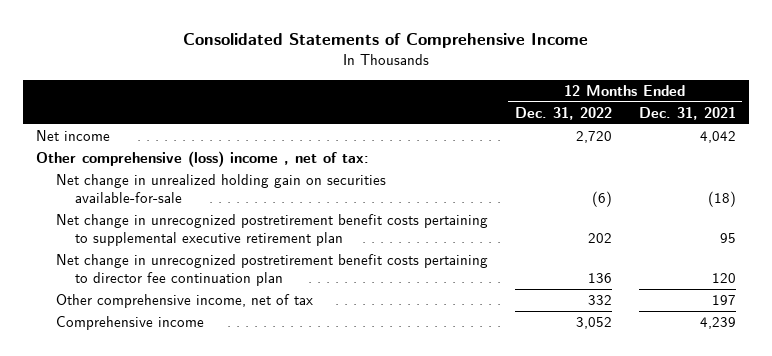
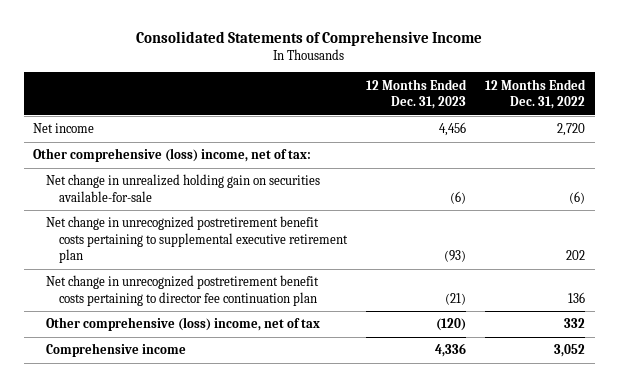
[638,106,736,120] Dec. 31, 2021 -> none
none -> [366,78,468,110] 12 Months Ended Dec. 31, 2023
[36,151,370,168] Other comprehensive (loss) income , net of tax: -> [33,148,312,163] Other comprehensive (loss) income, net of tax:
[55,294,313,309] Other comprehensive income, net of tax -> [46,317,321,332] Other comprehensive (loss) income, net of tax

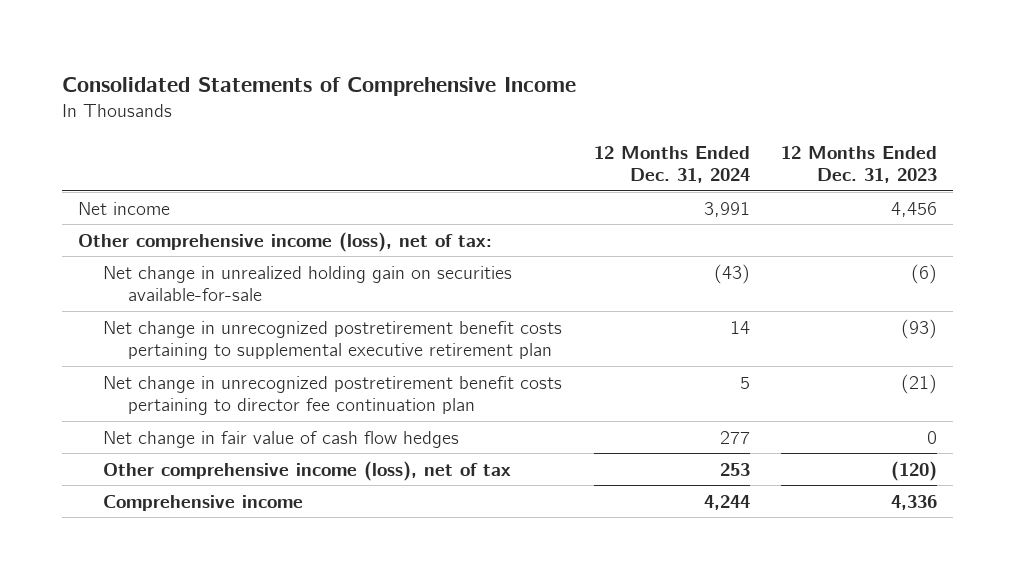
[485,78,587,110] 12 Months Ended Dec. 31, 2022 -> none
none -> [593,145,750,184] 12 Months Ended Dec. 31, 2024
[33,148,312,163] Other comprehensive (loss) income, net of tax: -> [78,231,493,252] Other comprehensive income (loss), net of tax:
none -> [103,430,460,448] Net change in fair value of cash flow hedges
[46,317,321,332] Other comprehensive (loss) income, net of tax -> [103,460,512,481] Other comprehensive income (loss), net of tax

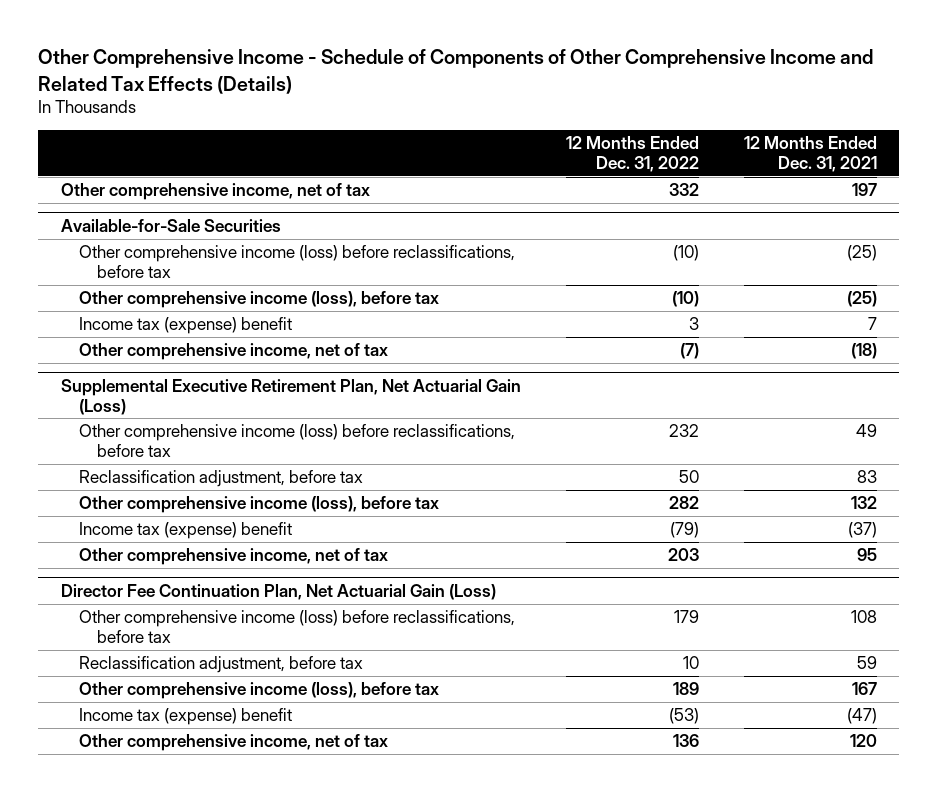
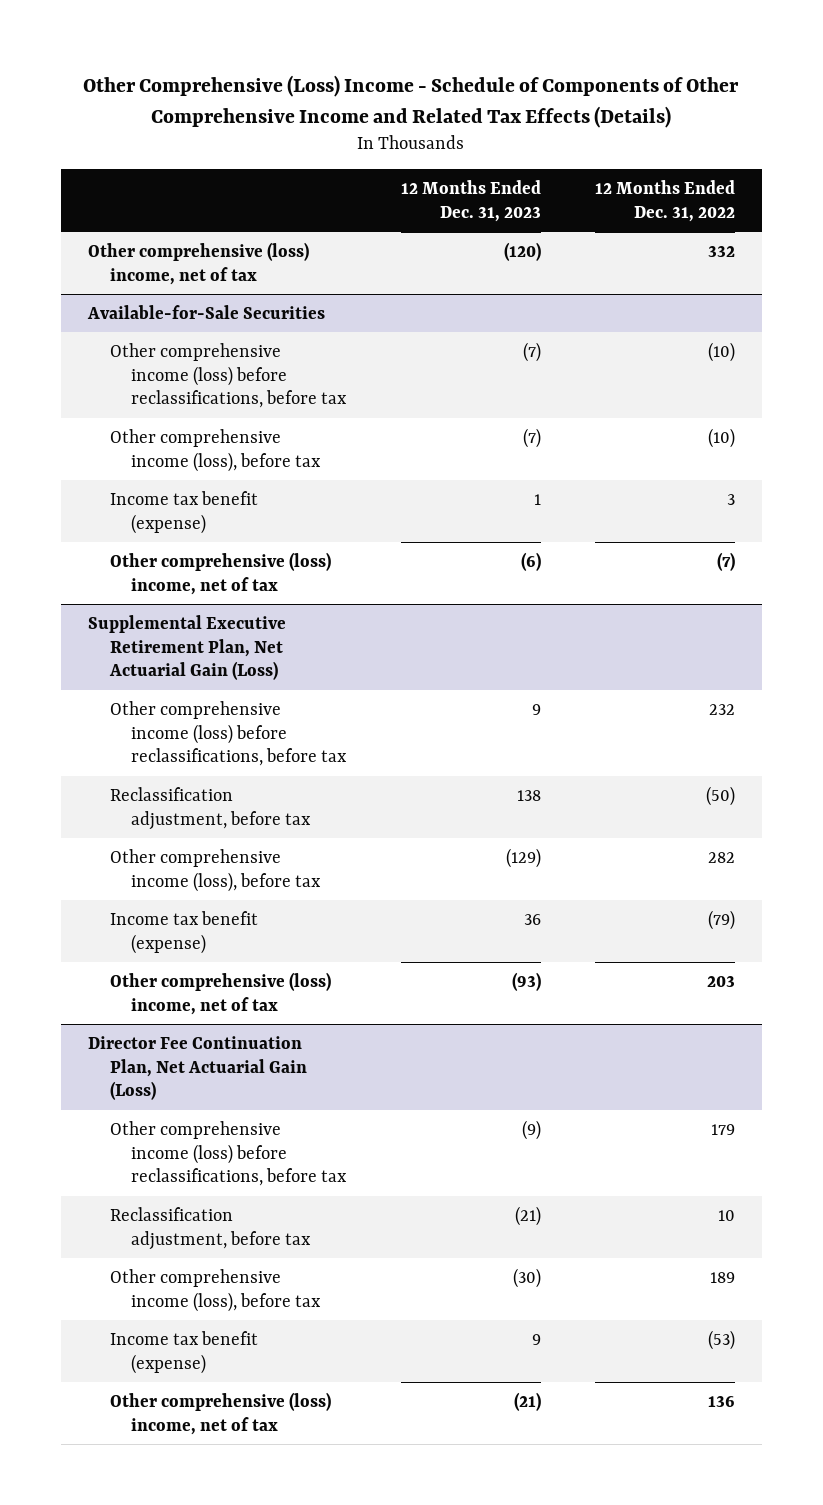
[38,49,874,94] Other Comprehensive Income - Schedule of Components of Other Comprehensive Income and Related Tax Effects (Details) -> [83,74,740,128] Other Comprehensive (Loss) Income - Schedule of Components of Other Comprehensive Income and Related Tax Effects (Details)
[743,136,877,173] 12 Months Ended Dec. 31, 2021 -> none
none -> [400,180,541,222] 12 Months Ended Dec. 31, 2023
[60,183,370,201] Other comprehensive income, net of tax -> [87,241,309,285] Other comprehensive (loss) income, net of tax
[78,317,292,335] Income tax (expense) benefit -> [109,490,258,534] Income tax benefit (expense)
[78,343,388,361] Other comprehensive income, net of tax -> [109,551,331,595] Other comprehensive (loss) income, net of tax
[678,470,699,484] 50 -> [705,785,735,806] (50)
[78,522,292,540] Income tax (expense) benefit -> [109,910,258,954] Income tax benefit (expense)
[78,548,388,566] Other comprehensive income, net of tax -> [109,971,331,1015] Other comprehensive (loss) income, net of tax
[78,708,292,726] Income tax (expense) benefit -> [109,1330,258,1374] Income tax benefit (expense)
[78,734,388,752] Other comprehensive income, net of tax -> [109,1391,331,1435] Other comprehensive (loss) income, net of tax

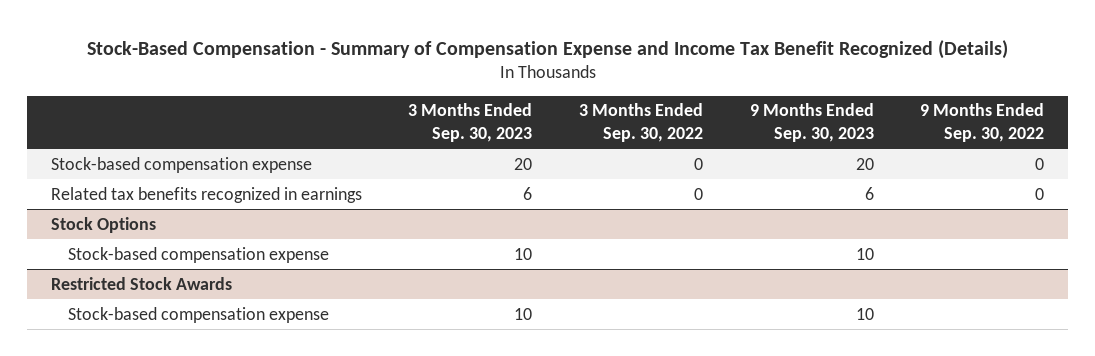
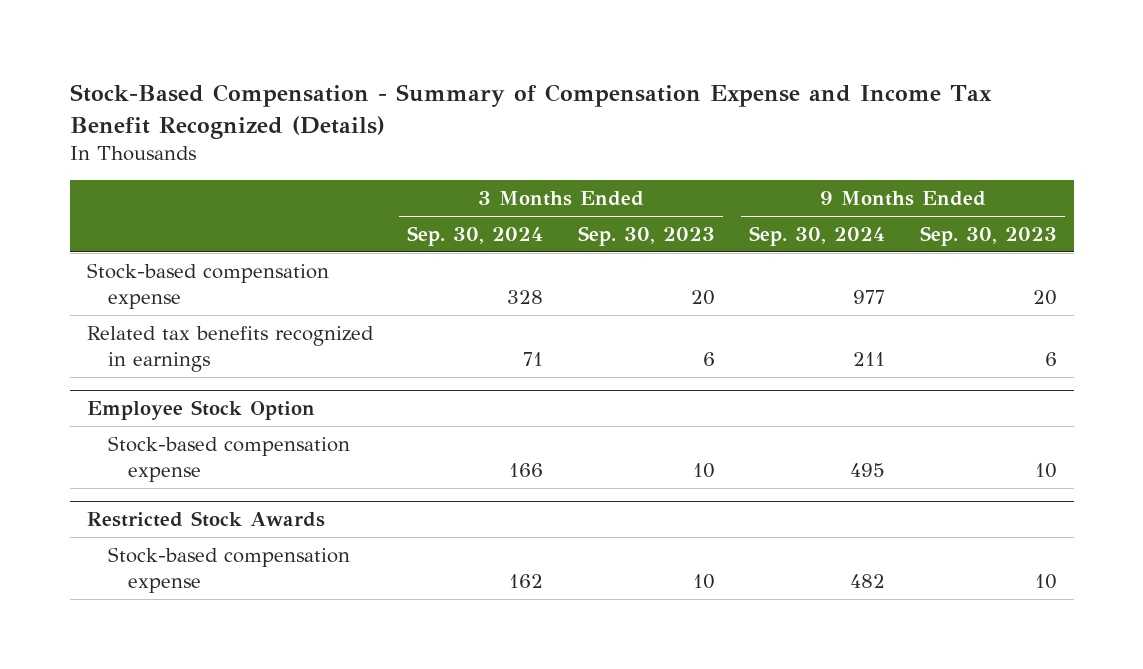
[579,103,704,142] 3 Months Ended Sep. 30, 2022 -> none
[920,103,1045,142] 9 Months Ended Sep. 30, 2022 -> none
none -> [407,226,544,247] Sep. 30, 2024
none -> [749,226,886,247] Sep. 30, 2024
[50,216,156,233] Stock Options -> [86,399,315,420] Employee Stock Option

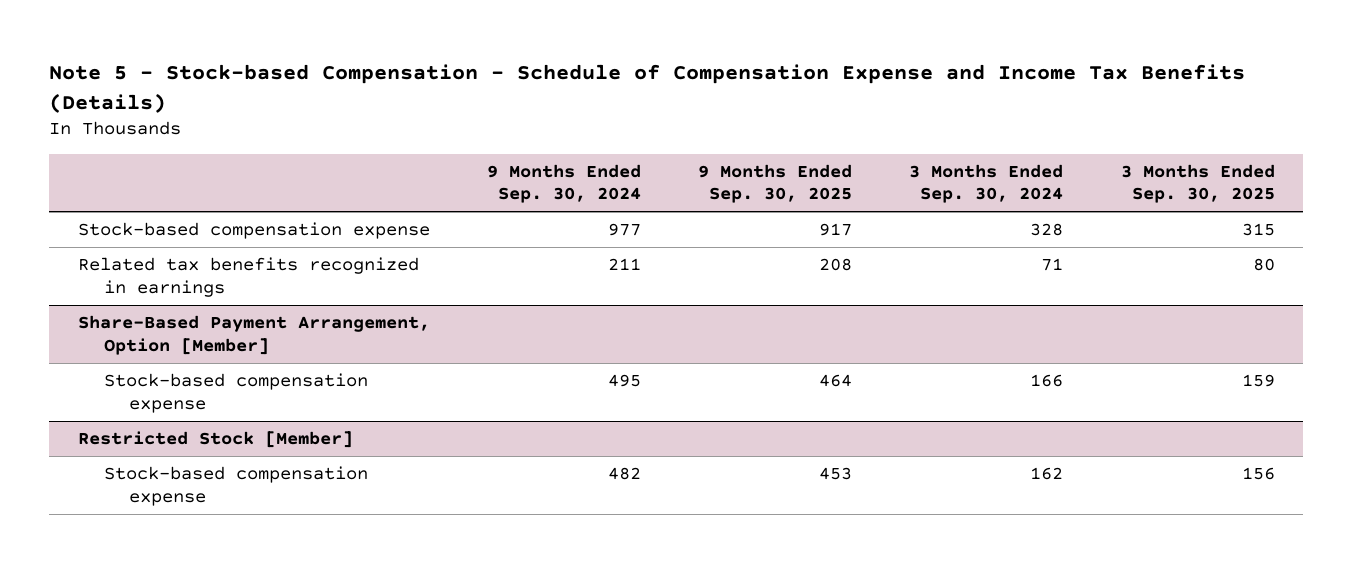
[69,84,992,139] Stock-Based Compensation - Summary of Compensation Expense and Income Tax Benefit Recognized (Details) -> [49,63,1246,113] Note 5 - Stock-based Compensation - Schedule of Compensation Expense and Income Tax Benefits (Details)
[577,226,715,247] Sep. 30, 2023 -> none
[919,226,1057,247] Sep. 30, 2023 -> none
none -> [698,164,853,204] 9 Months Ended Sep. 30, 2025
none -> [1120,164,1275,204] 3 Months Ended Sep. 30, 2025
[86,399,315,420] Employee Stock Option -> [77,315,430,355] Share-Based Payment Arrangement, Option [Member]
[86,510,325,527] Restricted Stock Awards -> [77,431,353,449] Restricted Stock [Member]

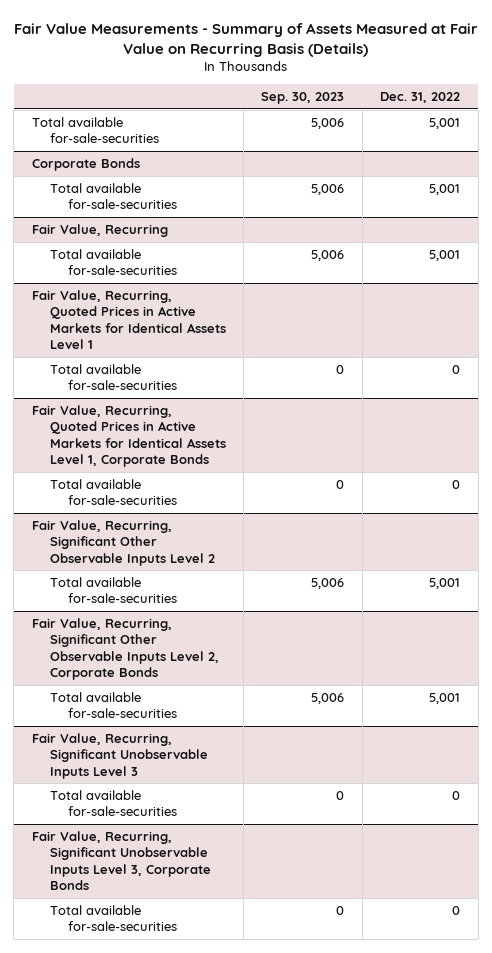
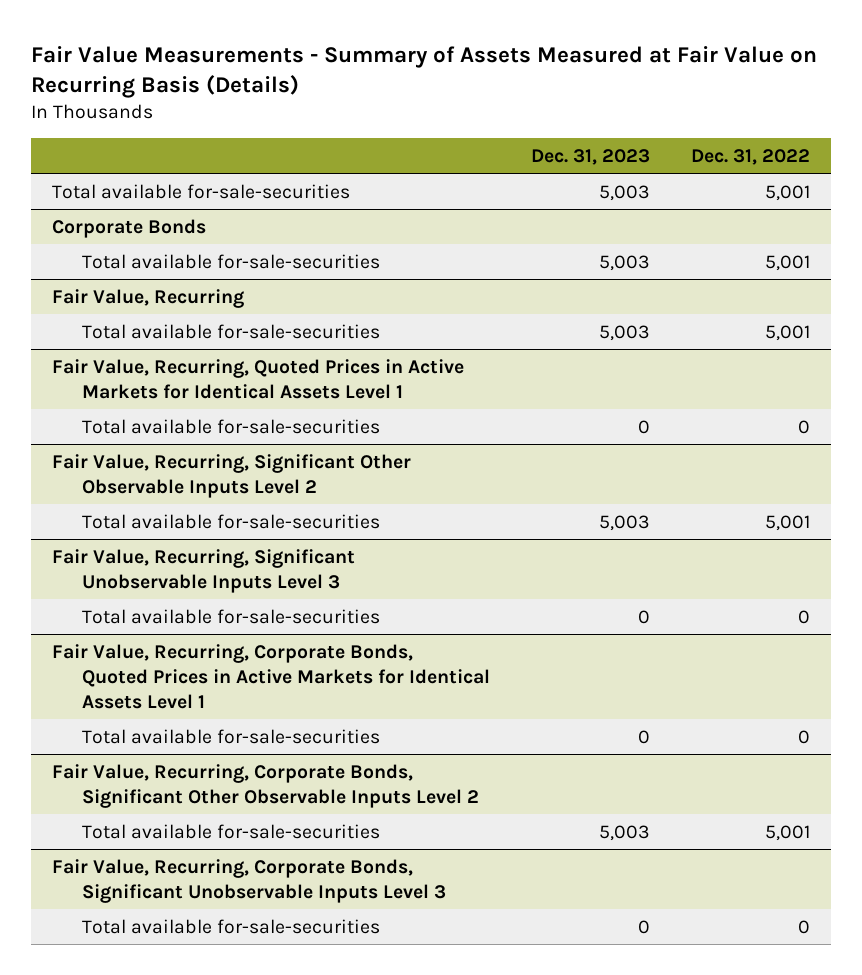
[261,91,345,104] Sep. 30, 2023 -> none
none -> [531,148,651,165] Dec. 31, 2023
[31,405,226,467] Fair Value, Recurring, Quoted Prices in Active Markets for Identical Assets Level 1, Corporate Bonds -> none
[49,479,177,506] Total available for-sale-securities -> none
[31,618,219,680] Fair Value, Recurring, Significant Other Observable Inputs Level 2, Corporate Bonds -> none
[49,692,177,719] Total available for-sale-securities -> none
[31,831,211,890] Fair Value, Recurring, Significant Unobservable Inputs Level 3, Corporate Bonds -> none
none -> [51,643,491,709] Fair Value, Recurring, Corporate Bonds, Quoted Prices in Active Markets for Identical Assets Level 1
none -> [51,763,480,808] Fair Value, Recurring, Corporate Bonds, Significant Other Observable Inputs Level 2
none -> [82,823,381,839] Total available for-sale-securities
none -> [51,858,447,903] Fair Value, Recurring, Corporate Bonds, Significant Unobservable Inputs Level 3
none -> [82,918,381,934] Total available for-sale-securities

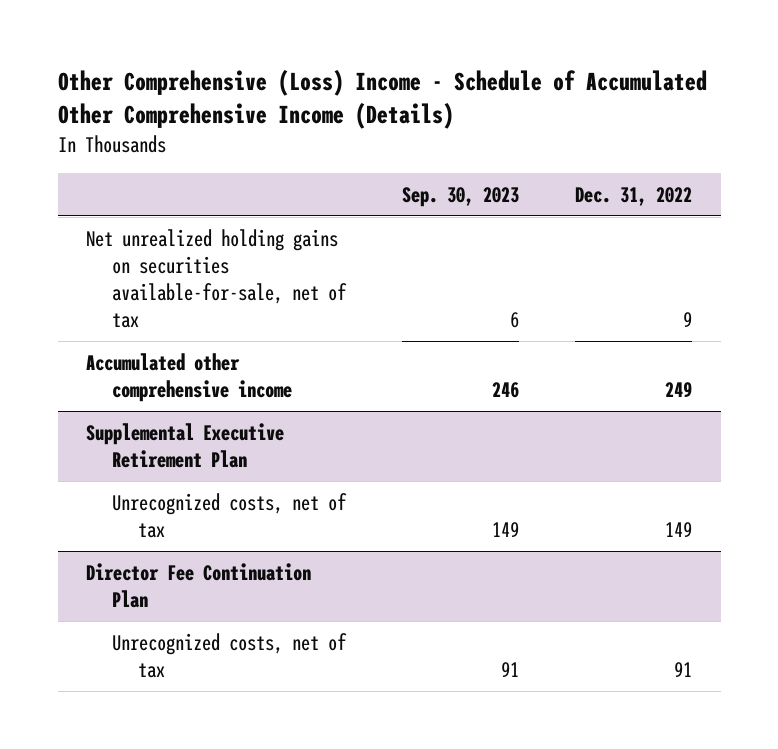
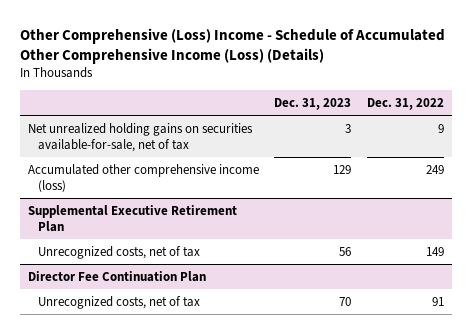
[57,69,707,130] Other Comprehensive (Loss) Income - Schedule of Accumulated Other Comprehensive Income (Details) -> [20,28,446,65] Other Comprehensive (Loss) Income - Schedule of Accumulated Other Comprehensive Income (Loss) (Details)
[402,186,520,207] Sep. 30, 2023 -> none
none -> [274,98,352,111] Dec. 31, 2023
[85,352,292,403] Accumulated other comprehensive income -> [27,163,259,192] Accumulated other comprehensive income (loss)

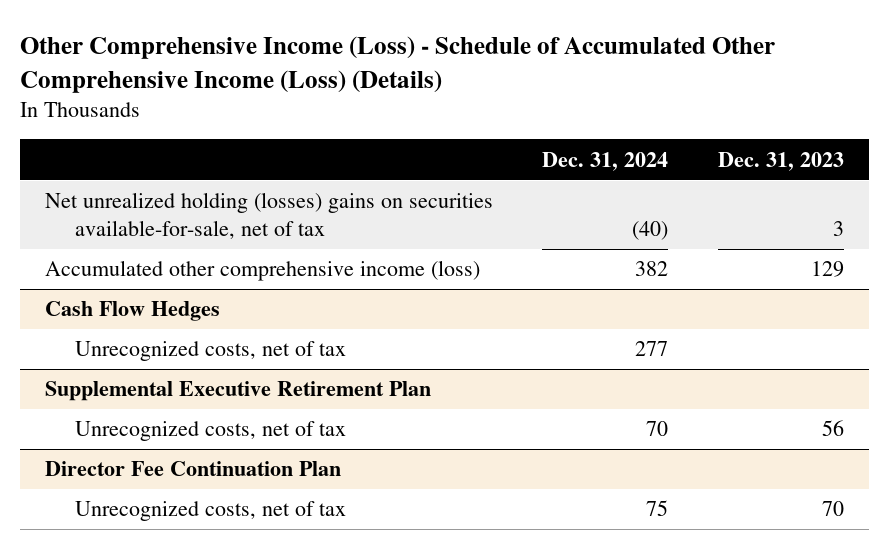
[20,28,446,65] Other Comprehensive (Loss) Income - Schedule of Accumulated Other Comprehensive Income (Loss) (Details) -> [19,35,775,93] Other Comprehensive Income (Loss) - Schedule of Accumulated Other Comprehensive Income (Loss) (Details)
[366,98,444,111] Dec. 31, 2022 -> none
none -> [542,151,669,171] Dec. 31, 2024
[27,122,253,152] Net unrealized holding gains on securities available-for-sale, net of tax -> [44,192,493,239] Net unrealized holding (losses) gains on securities available-for-sale, net of tax
none -> [44,301,220,322] Cash Flow Hedges
none -> [74,341,346,362] Unrecognized costs, net of tax

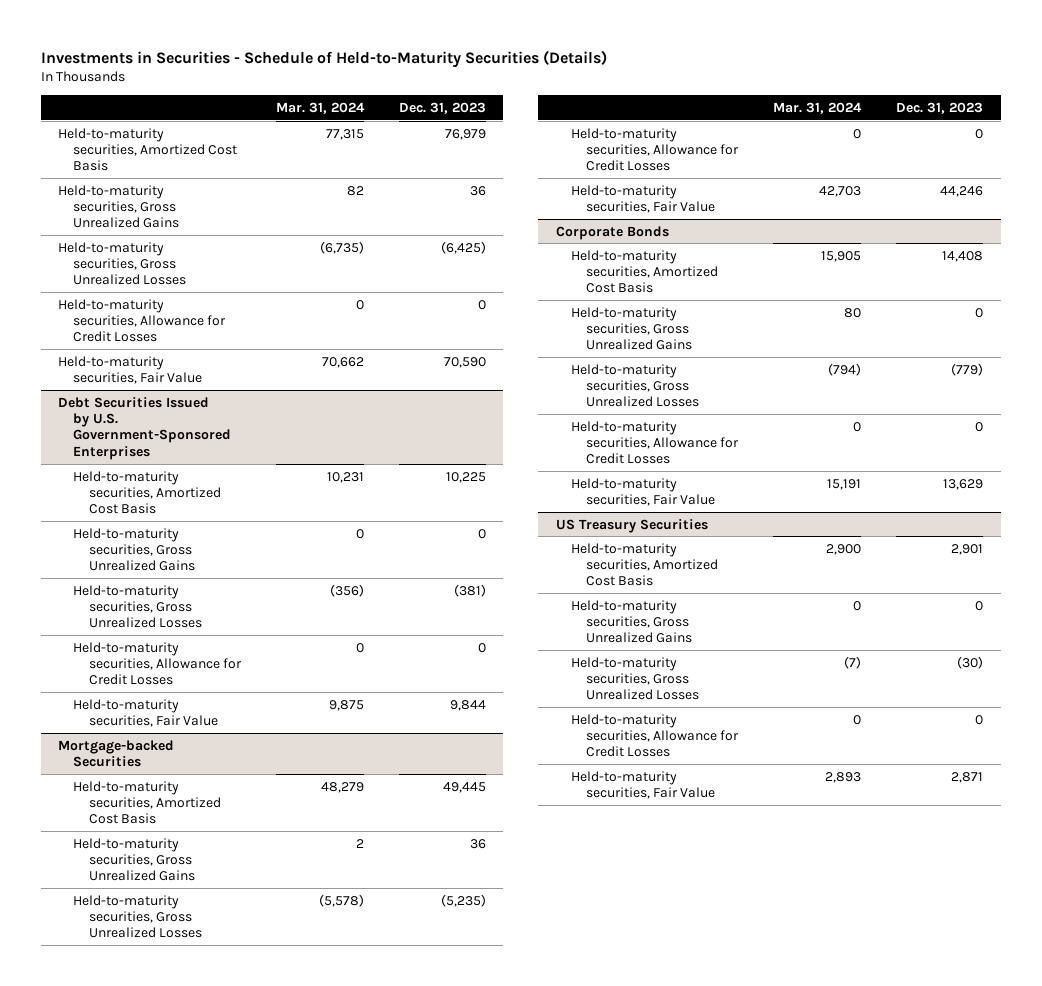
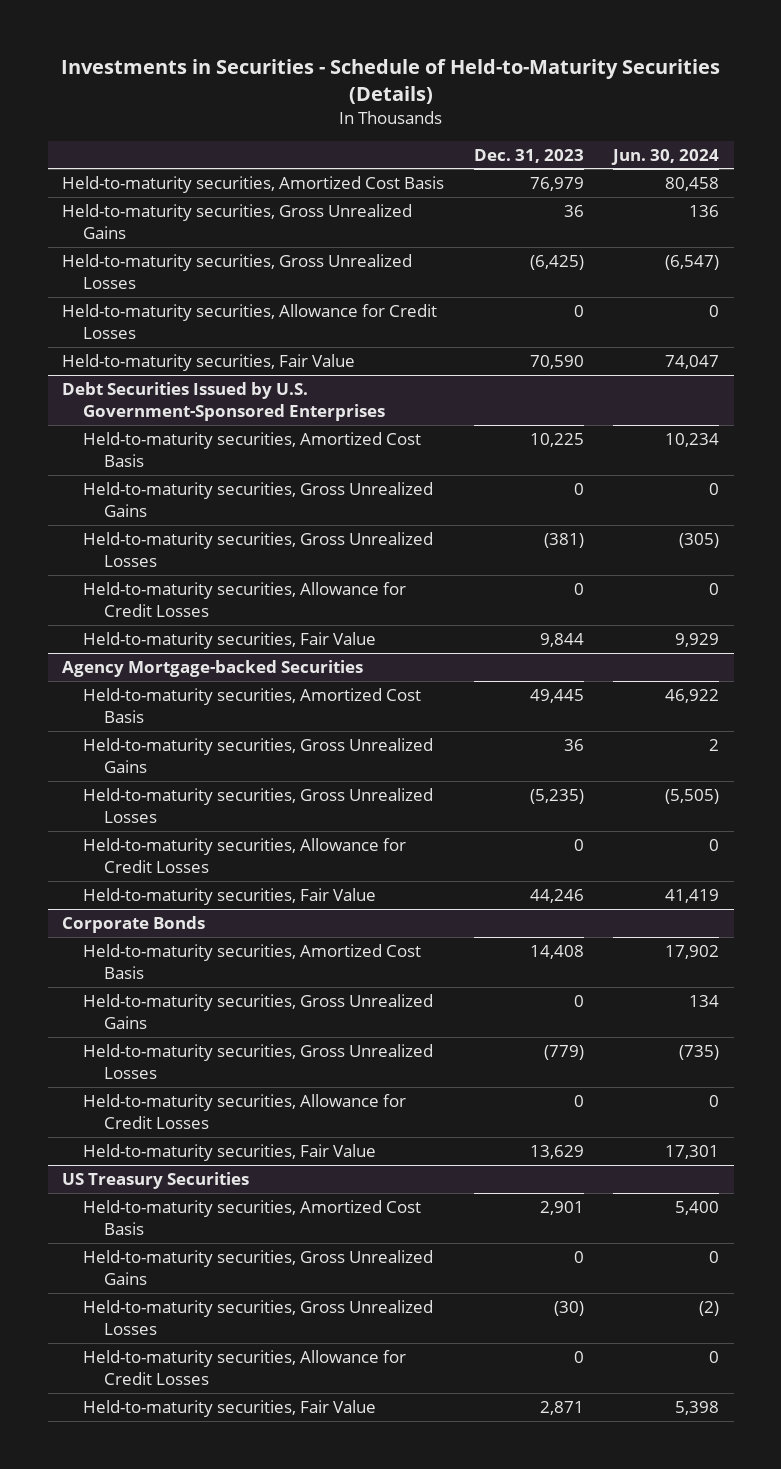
[275,102,365,115] Mar. 31, 2024 -> none
none -> [611,148,720,165] Jun. 30, 2024
[58,739,175,767] Mortgage-backed Securities -> [62,659,364,677] Agency Mortgage-backed Securities

